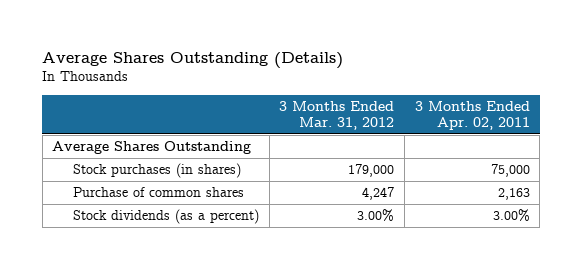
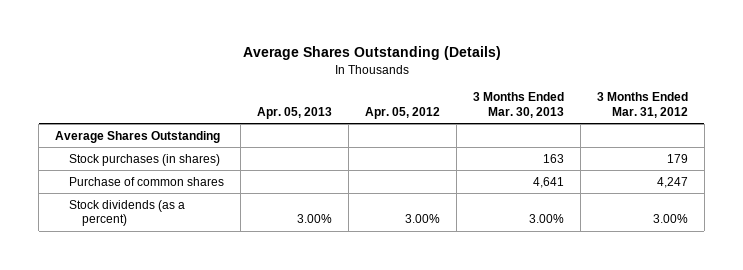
[414,100,530,130] 3 Months Ended Apr. 02, 2011 -> none
none -> [256,106,332,119] Apr. 05, 2013
none -> [364,106,440,119] Apr. 05, 2012
none -> [472,92,564,118] 3 Months Ended Mar. 30, 2013
[348,163,395,177] 179,000 -> [666,153,688,163] 179

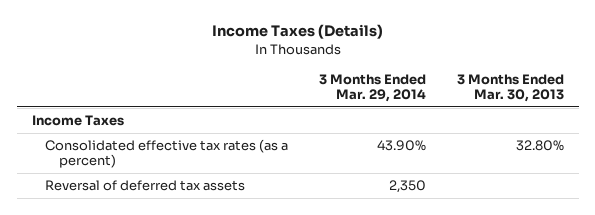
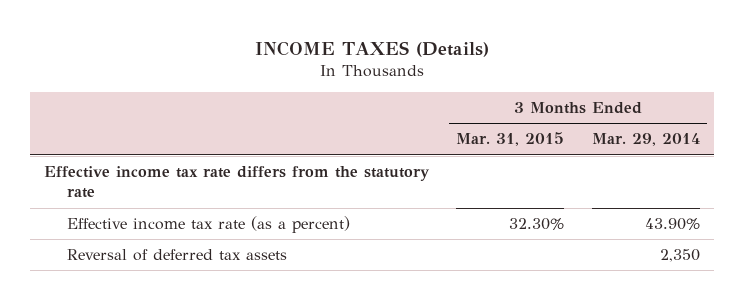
[211,24,383,40] Income Taxes (Details) -> [254,40,489,57] INCOME TAXES (Details)
[456,73,564,102] 3 Months Ended Mar. 30, 2013 -> none
none -> [456,132,565,147] Mar. 31, 2015
[31,115,124,127] Income Taxes -> none
none -> [43,166,430,199] Effective income tax rate differs from the statutory rate
[45,139,289,169] Consolidated effective tax rates (as a percent) -> [67,216,351,234] Effective income tax rate (as a percent)

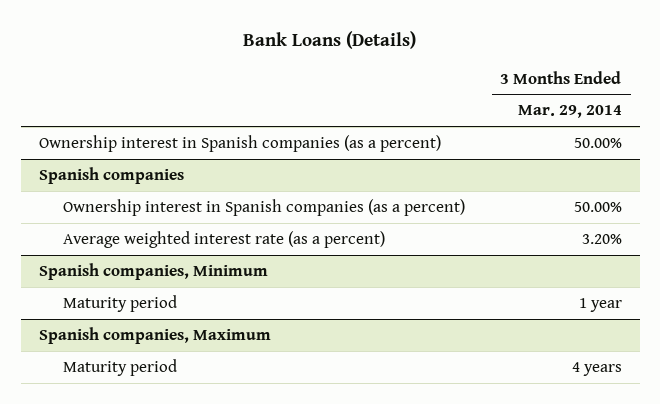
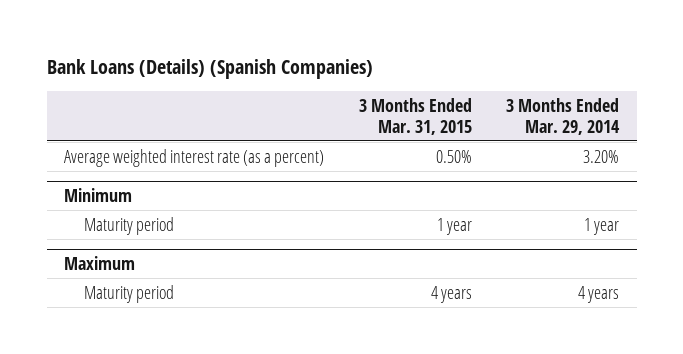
[243,31,417,50] Bank Loans (Details) -> [46,58,373,79] Bank Loans (Details) (Spanish Companies)
none -> [358,97,472,135] 3 Months Ended Mar. 31, 2015
[38,135,441,153] Ownership interest in Spanish companies (as a percent) -> none
[38,167,184,185] Spanish companies -> none
[63,199,466,217] Ownership interest in Spanish companies (as a percent) -> none
[38,263,268,281] Spanish companies, Minimum -> none
none -> [64,188,133,203] Minimum
[38,327,271,345] Spanish companies, Maximum -> none
none -> [64,256,136,271] Maximum

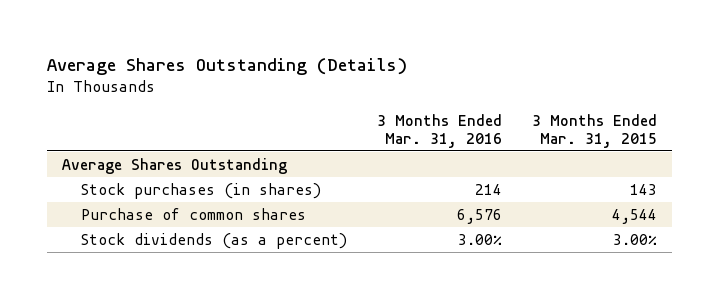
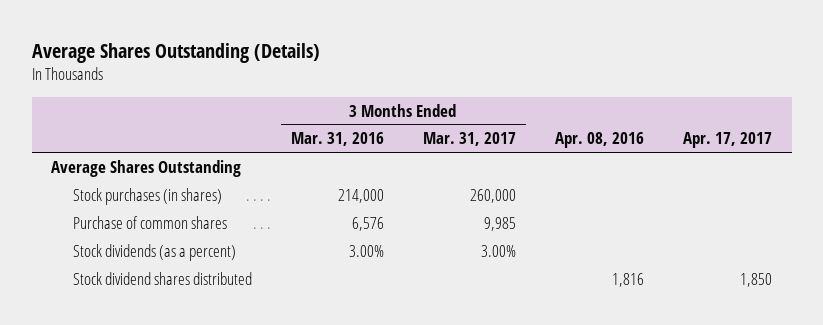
[532,113,658,148] 3 Months Ended Mar. 31, 2015 -> none
none -> [422,132,516,147] Mar. 31, 2017
none -> [554,132,644,149] Apr. 08, 2016
none -> [683,132,773,149] Apr. 17, 2017
[474,183,502,195] 214 -> [337,188,384,203] 214,000
none -> [72,271,252,285] Stock dividend shares distributed

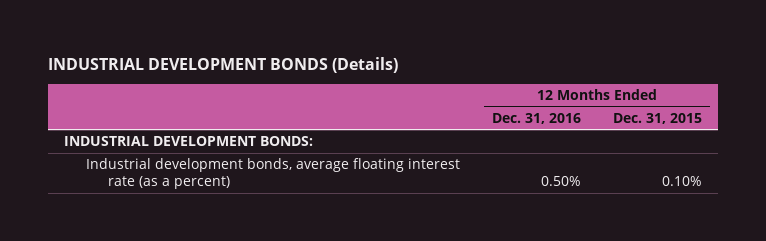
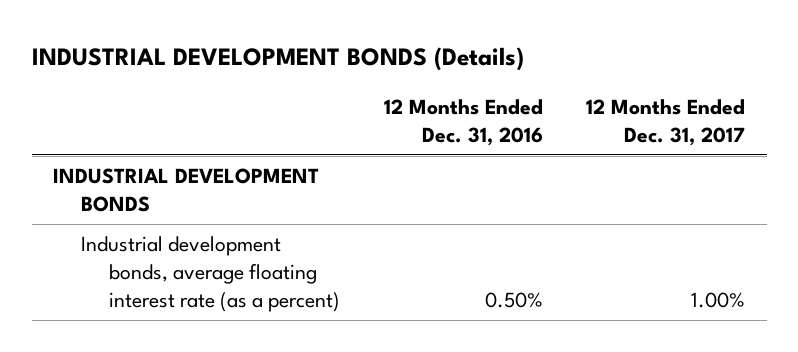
[612,112,702,124] Dec. 31, 2015 -> none
none -> [585,98,745,146] 12 Months Ended Dec. 31, 2017
[63,136,313,147] INDUSTRIAL DEVELOPMENT BONDS: -> [53,168,320,212] INDUSTRIAL DEVELOPMENT BONDS

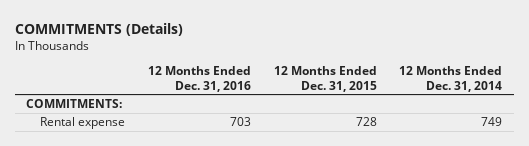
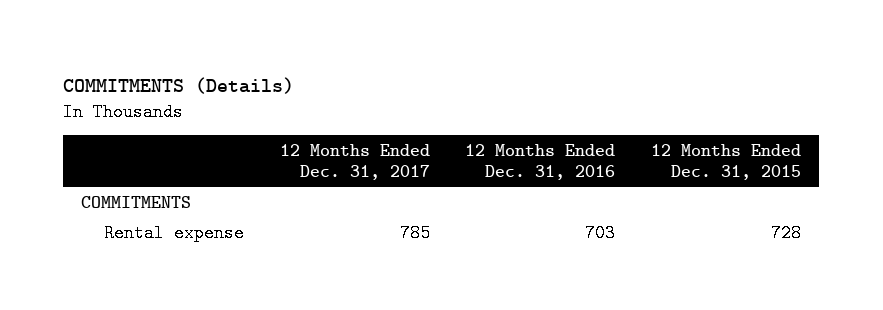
[399,66,503,92] 12 Months Ended Dec. 31, 2014 -> none
none -> [279,143,430,180] 12 Months Ended Dec. 31, 2017
[26,99,123,109] COMMITMENTS: -> [81,195,192,208] COMMITMENTS

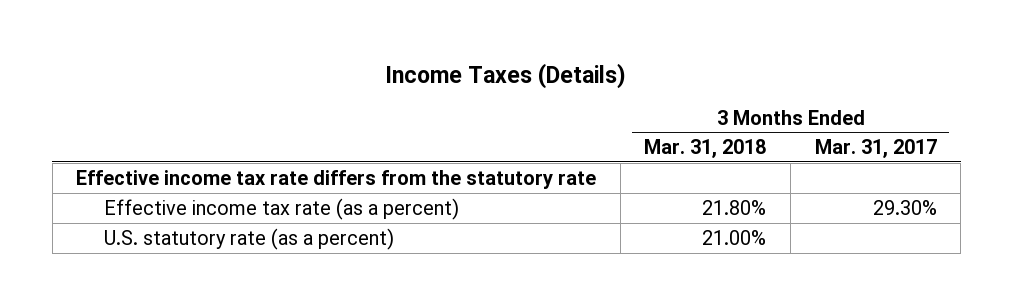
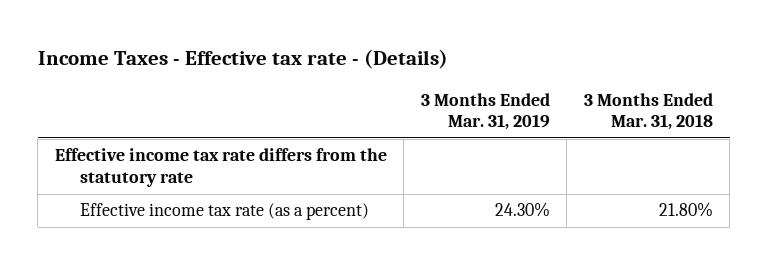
[385,63,627,90] Income Taxes (Details) -> [37,49,448,70] Income Taxes - Effective tax rate - (Details)
[814,139,937,159] Mar. 31, 2017 -> none
none -> [420,92,550,131] 3 Months Ended Mar. 31, 2019
[104,227,395,250] U.S. statutory rate (as a percent) -> none

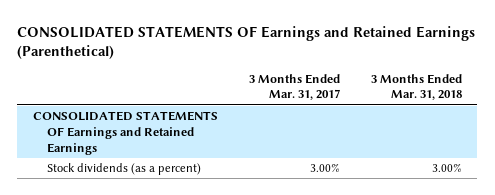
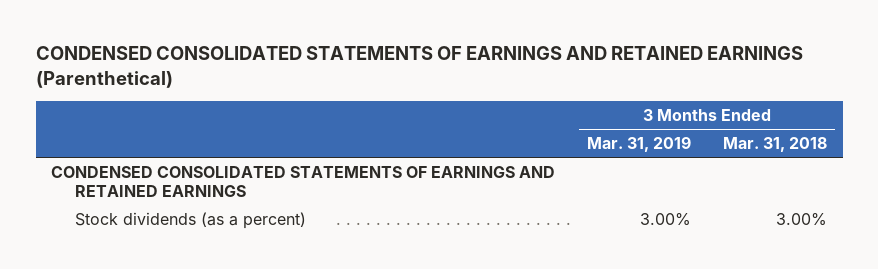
[17,25,476,59] CONSOLIDATED STATEMENTS OF Earnings and Retained Earnings (Parenthetical) -> [35,46,803,89] CONDENSED CONSOLIDATED STATEMENTS OF EARNINGS AND RETAINED EARNINGS (Parenthetical)
[248,73,340,101] 3 Months Ended Mar. 31, 2017 -> none
none -> [587,136,692,153] Mar. 31, 2019
[32,111,218,155] CONSOLIDATED STATEMENTS OF Earnings and Retained Earnings -> [51,165,556,197] CONDENSED CONSOLIDATED STATEMENTS OF EARNINGS AND RETAINED EARNINGS

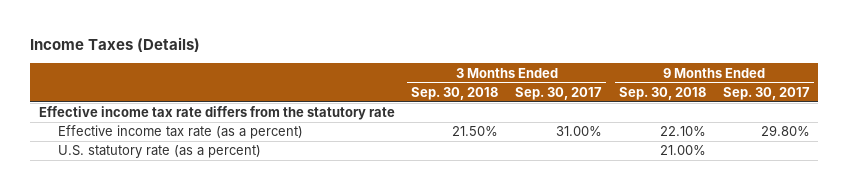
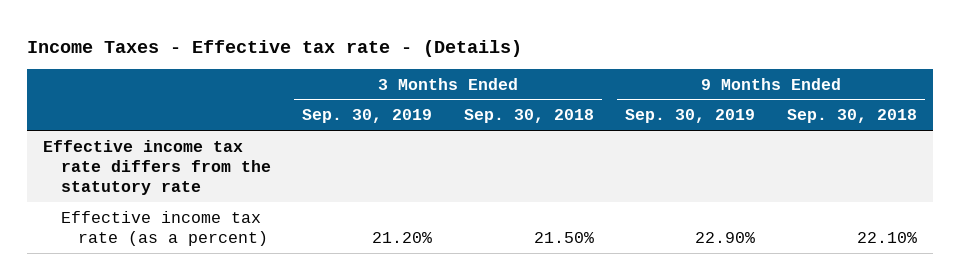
[30,37,201,53] Income Taxes (Details) -> [27,39,523,57] Income Taxes - Effective tax rate - (Details)
[515,86,603,100] Sep. 30, 2017 -> none
[722,86,810,100] Sep. 30, 2017 -> none
none -> [302,109,433,124] Sep. 30, 2019
none -> [625,109,756,124] Sep. 30, 2019
[58,145,262,159] U.S. statutory rate (as a percent) -> none

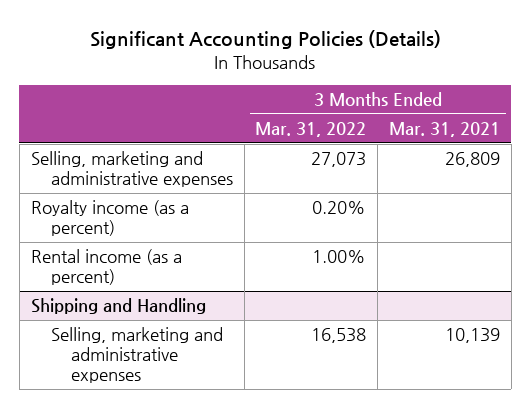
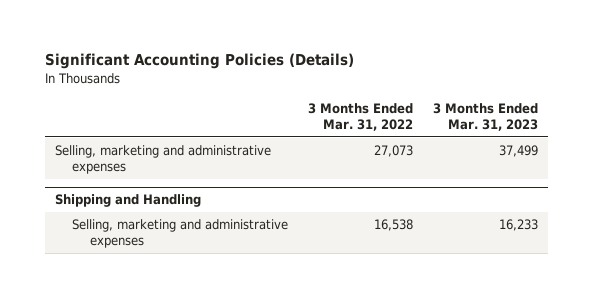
[389,121,501,137] Mar. 31, 2021 -> none
none -> [432,103,538,132] 3 Months Ended Mar. 31, 2023
[30,200,189,237] Royalty income (as a percent) -> none
[30,249,182,286] Rental income (as a percent) -> none

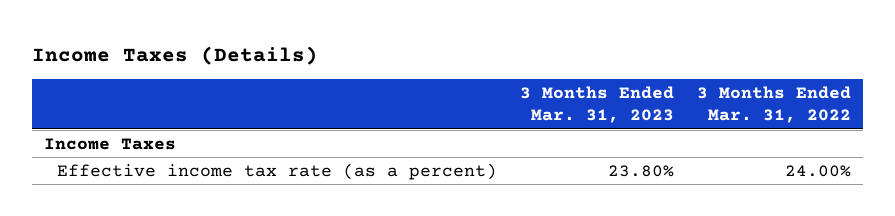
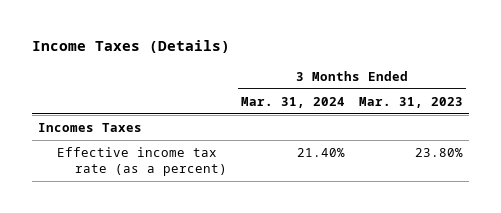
[697,85,852,124] 3 Months Ended Mar. 31, 2022 -> none
none -> [241,96,346,108] Mar. 31, 2024
[43,137,176,150] Income Taxes -> [38,123,143,133] Incomes Taxes

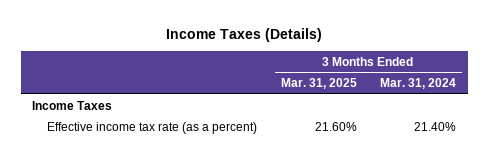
[358,96,463,108] Mar. 31, 2023 -> none
none -> [280,78,357,90] Mar. 31, 2025
[38,123,143,133] Incomes Taxes -> [32,100,113,110] Income Taxes

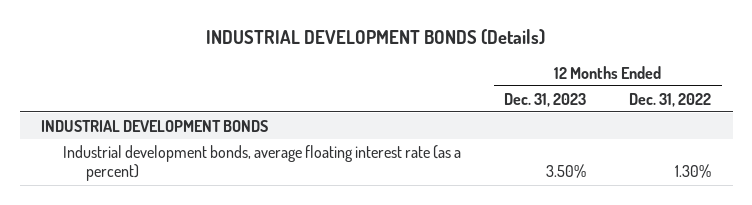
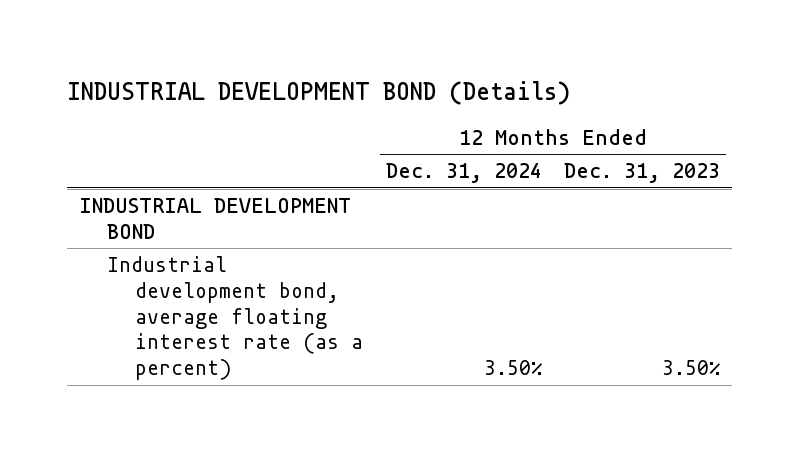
[206,29,546,46] INDUSTRIAL DEVELOPMENT BONDS (Details) -> [67,80,571,105] INDUSTRIAL DEVELOPMENT BOND (Details)
[629,92,712,107] Dec. 31, 2022 -> none
none -> [385,163,542,184] Dec. 31, 2024
[41,119,269,132] INDUSTRIAL DEVELOPMENT BONDS -> [78,197,351,239] INDUSTRIAL DEVELOPMENT BOND
[63,144,462,182] Industrial development bonds, average floating interest rate (as a percent) -> [106,255,364,381] Industrial development bond, average floating interest rate (as a percent)

